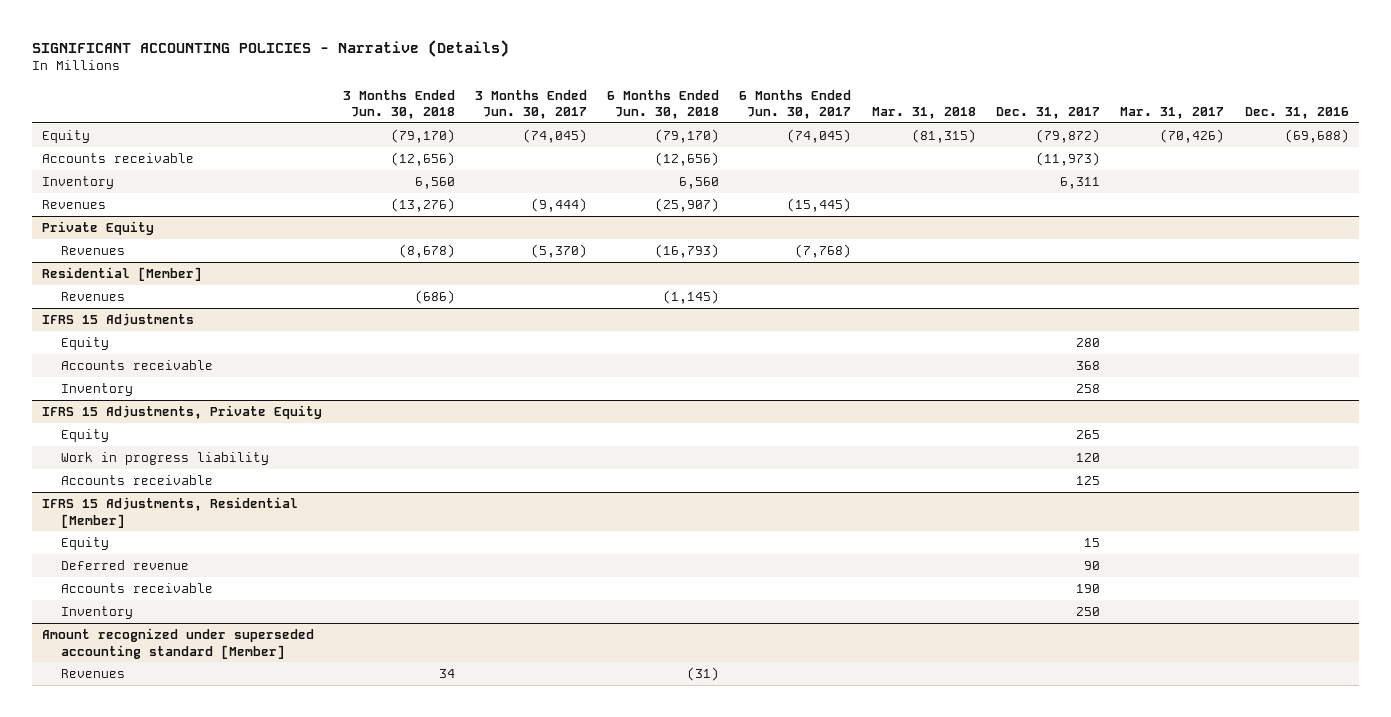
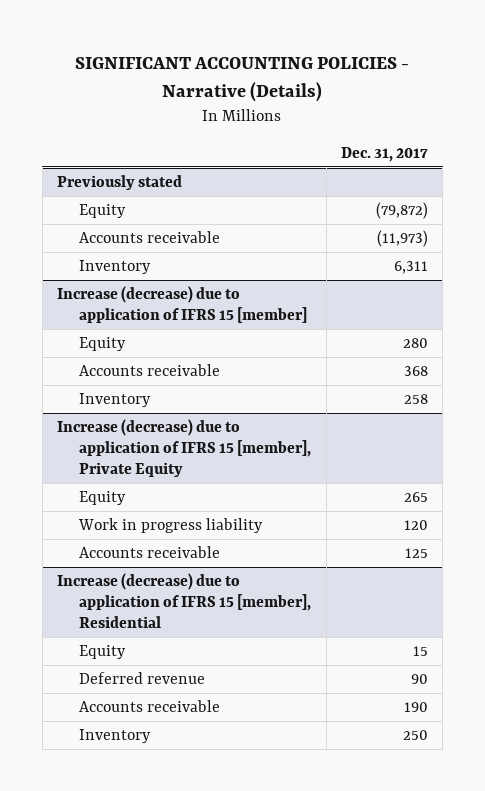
[342,89,455,120] 3 Months Ended Jun. 30, 2018 -> none
[474,89,587,120] 3 Months Ended Jun. 30, 2017 -> none
[607,89,720,120] 6 Months Ended Jun. 30, 2018 -> none
[739,89,852,120] 6 Months Ended Jun. 30, 2017 -> none
[871,107,976,120] Mar. 31, 2018 -> none
[1120,107,1225,120] Mar. 31, 2017 -> none
[1244,107,1349,120] Dec. 31, 2016 -> none
none -> [56,175,182,191] Previously stated
[42,199,107,209] Revenues -> none
[42,220,155,235] Private Equity -> none
[61,245,126,255] Revenues -> none
[42,266,203,281] Residential [Member] -> none
[61,291,126,301] Revenues -> none
[42,312,195,326] IFRS 15 Adjustments -> [56,286,308,324] Increase (decrease) due to application of IFRS 15 [member]
[42,404,323,419] IFRS 15 Adjustments, Private Equity -> none
none -> [56,419,312,477] Increase (decrease) due to application of IFRS 15 [member], Private Equity
[42,496,299,528] IFRS 15 Adjustments, Residential [Member] -> none
none -> [56,573,312,628] Increase (decrease) due to application of IFRS 15 [member], Residential
[42,627,315,659] Amount recognized under superseded accounting standard [Member] -> none
[61,668,126,678] Revenues -> none

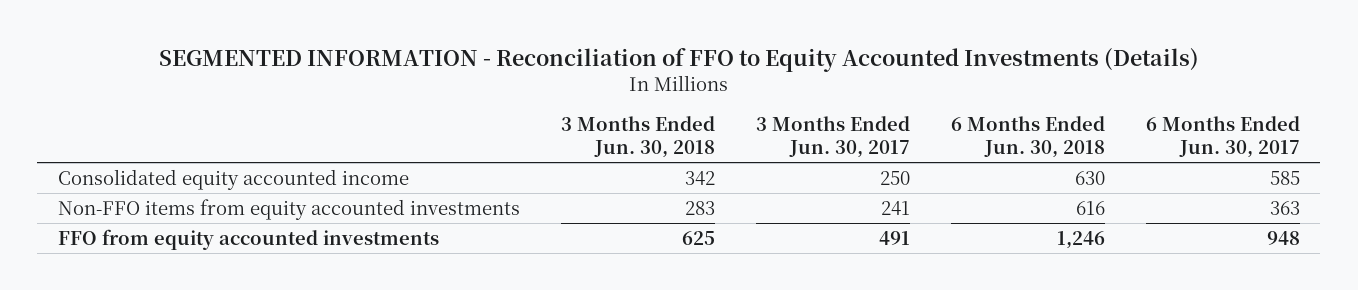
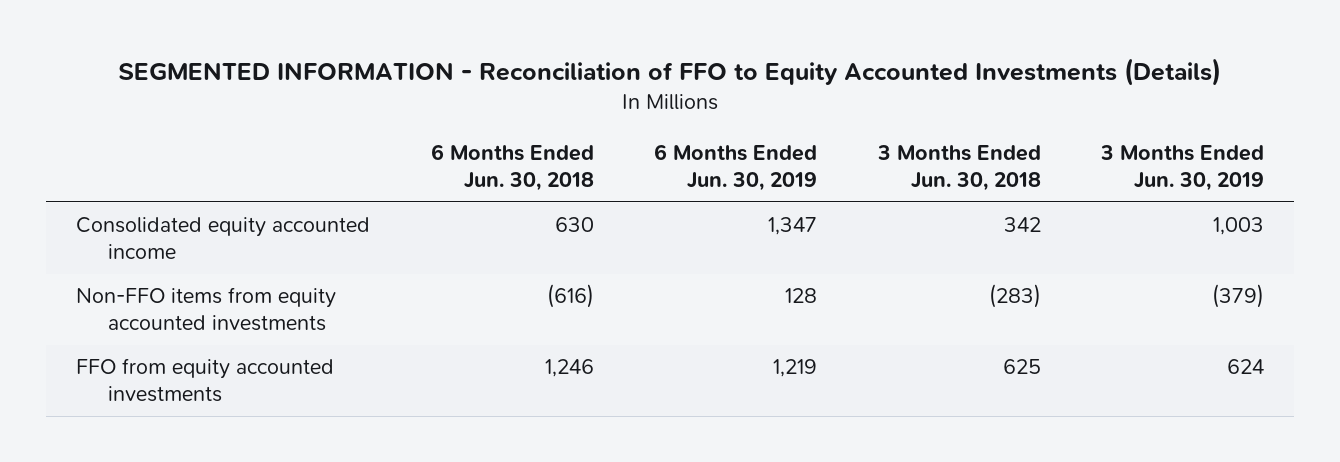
[755,116,910,159] 3 Months Ended Jun. 30, 2017 -> none
[1145,116,1300,159] 6 Months Ended Jun. 30, 2017 -> none
none -> [654,143,818,192] 6 Months Ended Jun. 30, 2019
none -> [1100,144,1265,192] 3 Months Ended Jun. 30, 2019
[684,200,715,215] 283 -> [988,284,1041,309] (283)
[1075,200,1105,215] 616 -> [546,284,594,309] (616)

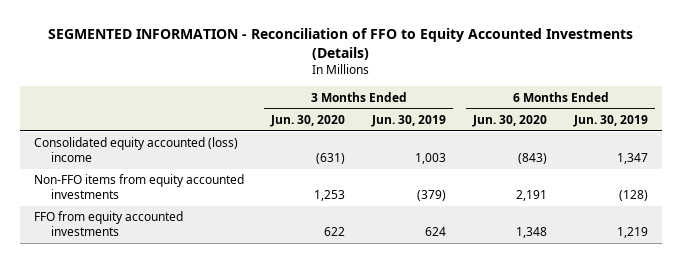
[430,143,594,192] 6 Months Ended Jun. 30, 2018 -> none
[876,144,1041,192] 3 Months Ended Jun. 30, 2018 -> none
none -> [270,115,346,128] Jun. 30, 2020
none -> [472,115,548,128] Jun. 30, 2020
[76,217,371,260] Consolidated equity accounted income -> [33,137,238,163] Consolidated equity accounted (loss) income
[785,288,818,304] 128 -> [619,190,649,202] (128)

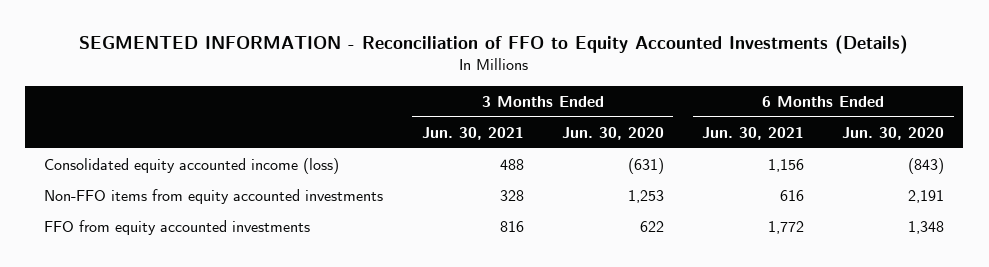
[371,115,447,128] Jun. 30, 2019 -> none
[573,115,649,128] Jun. 30, 2019 -> none
none -> [421,126,524,140] Jun. 30, 2021
none -> [702,126,805,140] Jun. 30, 2021
[33,137,238,163] Consolidated equity accounted (loss) income -> [44,157,340,174] Consolidated equity accounted income (loss)

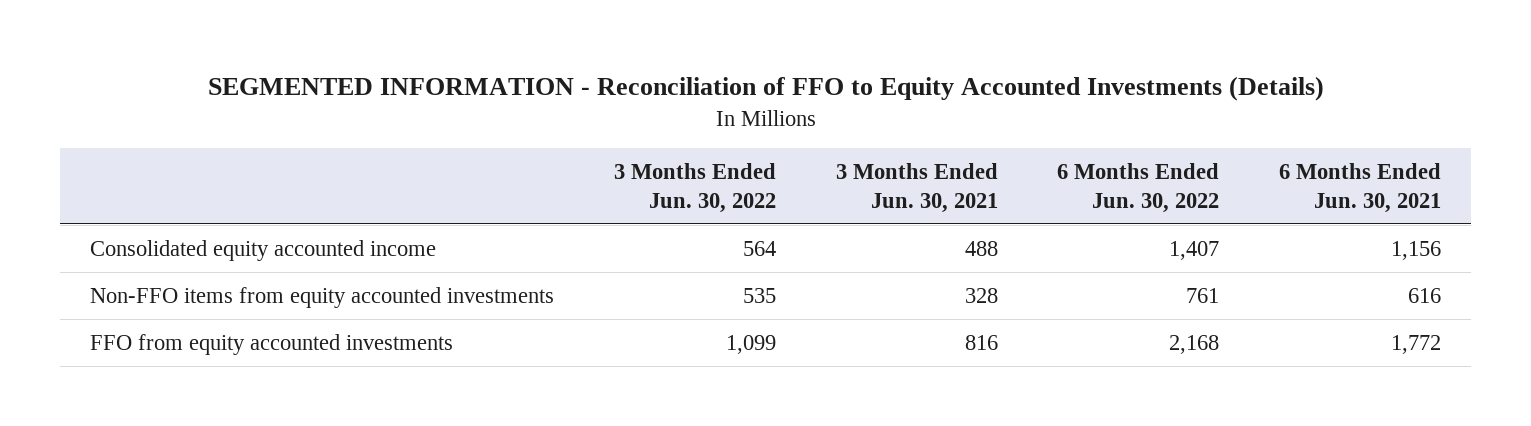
[561,126,664,140] Jun. 30, 2020 -> none
[842,126,945,140] Jun. 30, 2020 -> none
none -> [613,162,776,213] 3 Months Ended Jun. 30, 2022
none -> [1057,162,1220,213] 6 Months Ended Jun. 30, 2022
[44,157,340,174] Consolidated equity accounted income (loss) -> [90,239,437,261] Consolidated equity accounted income

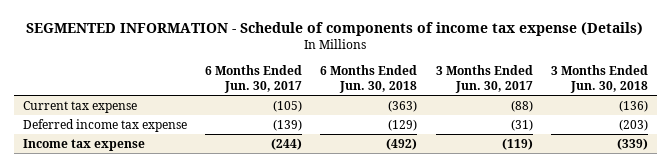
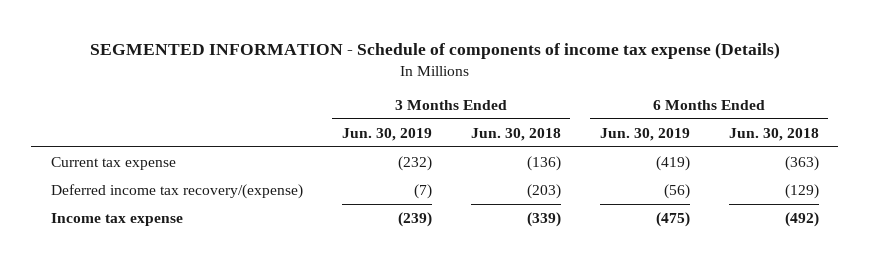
[205,65,303,94] 6 Months Ended Jun. 30, 2017 -> none
[435,65,533,94] 3 Months Ended Jun. 30, 2017 -> none
none -> [341,127,432,141] Jun. 30, 2019
none -> [599,127,690,141] Jun. 30, 2019
[23,119,188,133] Deferred income tax expense -> [50,183,303,199] Deferred income tax recovery/(expense)

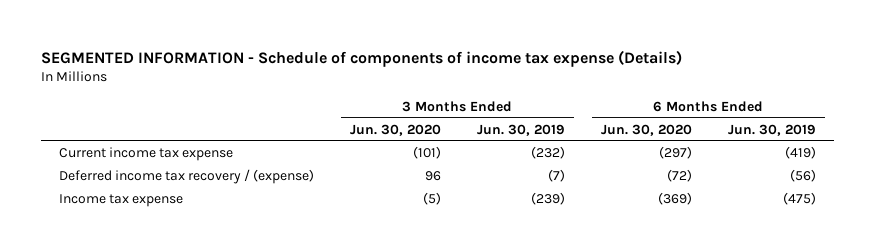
[470,127,561,141] Jun. 30, 2018 -> none
[728,127,819,141] Jun. 30, 2018 -> none
none -> [349,123,441,136] Jun. 30, 2020
none -> [600,123,692,136] Jun. 30, 2020
[50,156,176,170] Current tax expense -> [58,146,233,161] Current income tax expense
[50,183,303,199] Deferred income tax recovery/(expense) -> [58,168,314,184] Deferred income tax recovery / (expense)

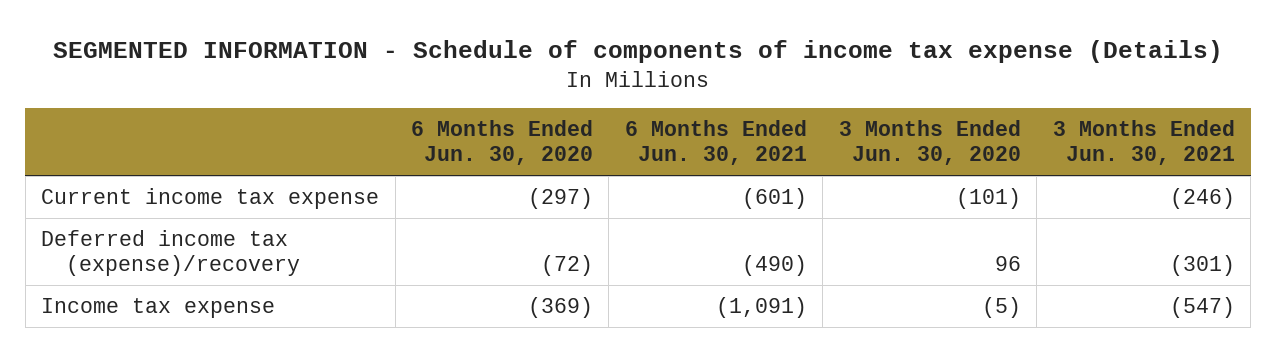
[476,123,565,136] Jun. 30, 2019 -> none
[727,123,816,136] Jun. 30, 2019 -> none
none -> [624,120,807,166] 6 Months Ended Jun. 30, 2021
none -> [1052,120,1235,166] 3 Months Ended Jun. 30, 2021
[58,168,314,184] Deferred income tax recovery / (expense) -> [41,229,301,277] Deferred income tax (expense)/recovery

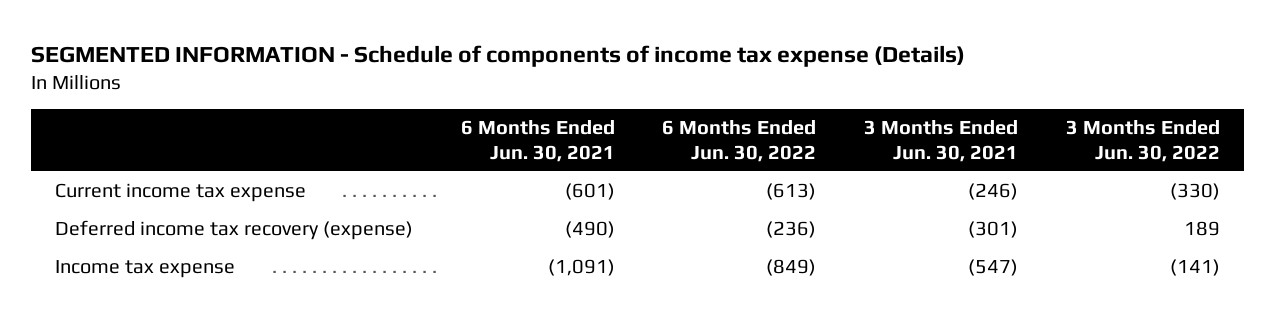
[411,120,594,166] 6 Months Ended Jun. 30, 2020 -> none
[838,120,1021,166] 3 Months Ended Jun. 30, 2020 -> none
none -> [662,120,817,162] 6 Months Ended Jun. 30, 2022
none -> [1065,120,1220,162] 3 Months Ended Jun. 30, 2022
[41,229,301,277] Deferred income tax (expense)/recovery -> [54,220,413,241] Deferred income tax recovery (expense)

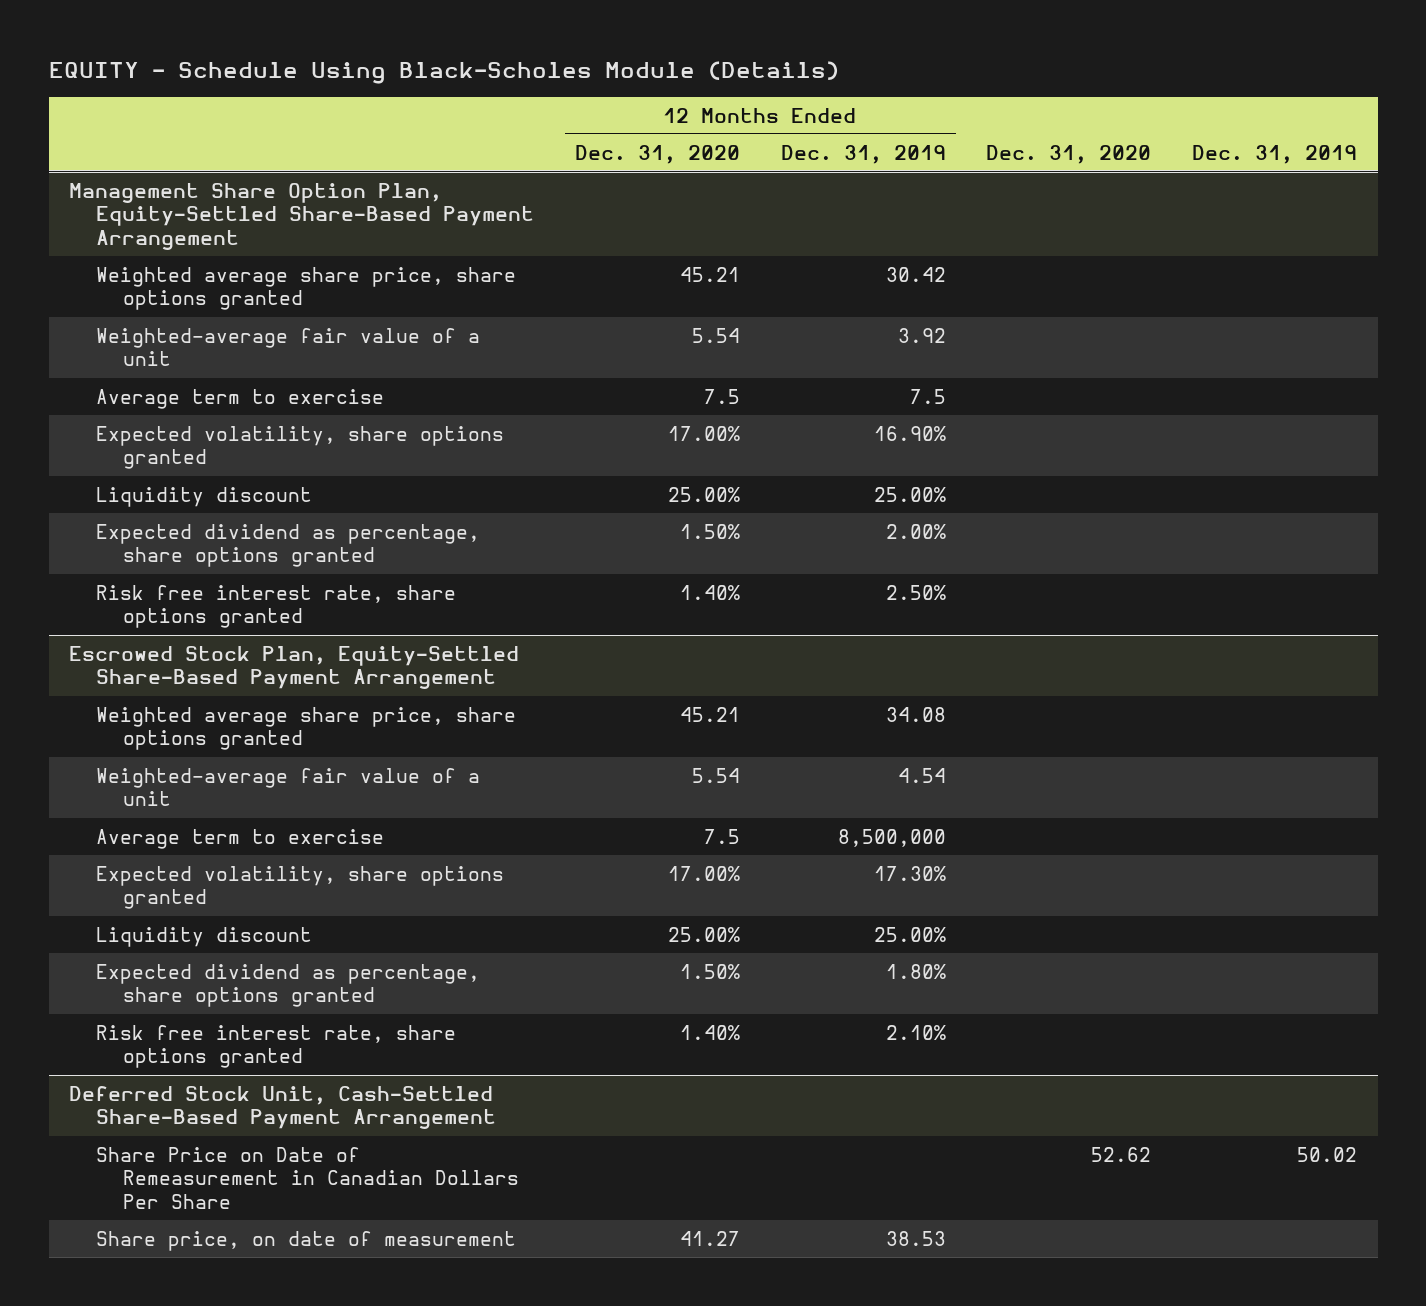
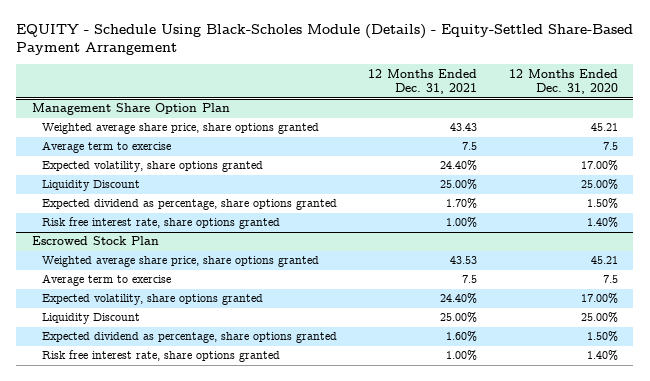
[48,61,839,85] EQUITY - Schedule Using Black-Scholes Module (Details) -> [16,24,634,56] EQUITY - Schedule Using Black-Scholes Module (Details) - Equity-Settled Share-Based Payment Arrangement
[780,144,946,164] Dec. 31, 2019 -> none
[986,144,1152,164] Dec. 31, 2020 -> none
[1192,144,1358,164] Dec. 31, 2019 -> none
none -> [368,68,478,95] 12 Months Ended Dec. 31, 2021
[69,182,534,251] Management Share Option Plan, Equity-Settled Share-Based Payment Arrangement -> none
none -> [31,103,230,116] Management Share Option Plan
[95,327,480,367] Weighted-average fair value of a unit -> none
[95,486,312,507] Liquidity discount -> [41,180,140,192] Liquidity Discount
[69,645,520,690] Escrowed Stock Plan, Equity-Settled Share-Based Payment Arrangement -> none
none -> [31,236,159,246] Escrowed Stock Plan
[95,767,480,807] Weighted-average fair value of a unit -> none
[95,926,312,947] Liquidity discount -> [41,313,140,325] Liquidity Discount
[69,1085,496,1130] Deferred Stock Unit, Cash-Settled Share-Based Payment Arrangement -> none
[95,1146,519,1210] Share Price on Date of Remeasurement in Canadian Dollars Per Share -> none
[95,1230,516,1251] Share price, on date of measurement -> none

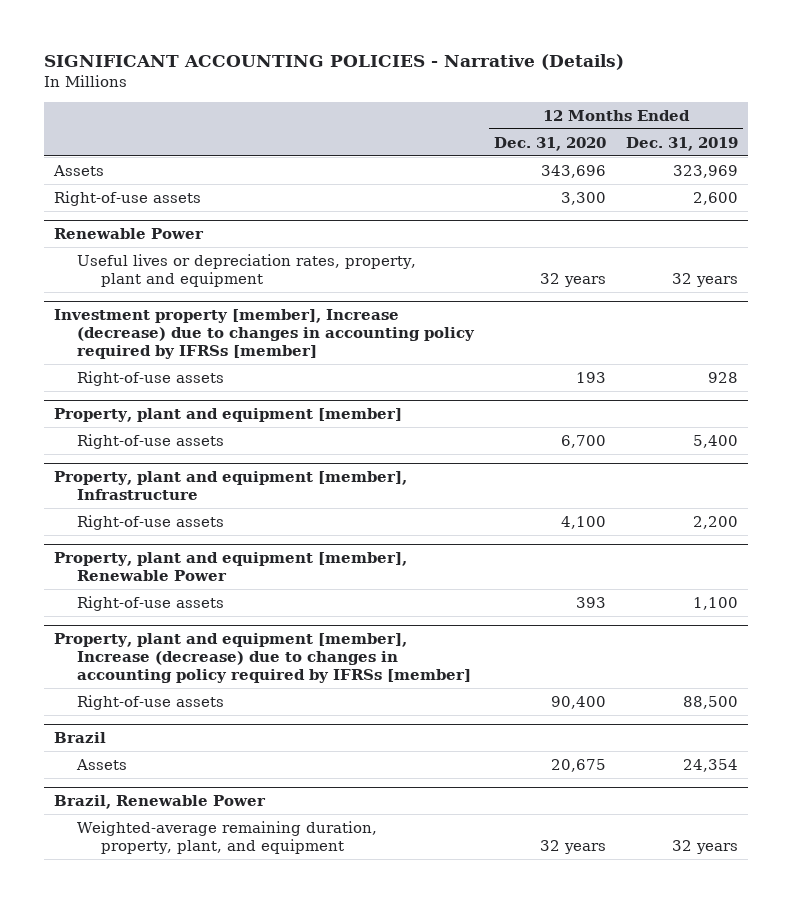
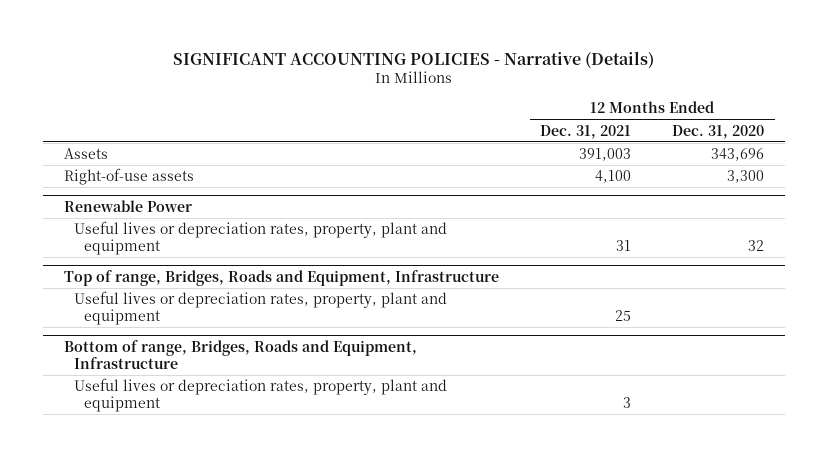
[626,136,739,151] Dec. 31, 2019 -> none
none -> [539,124,631,139] Dec. 31, 2021
[53,308,476,360] Investment property [member], Increase (decrease) due to changes in accounting policy required by IFRSs [member] -> none
[77,370,225,386] Right-of-use assets -> none
[53,407,402,422] Property, plant and equipment [member] -> none
[77,433,225,449] Right-of-use assets -> none
[53,470,407,501] Property, plant and equipment [member], Infrastructure -> none
[77,514,225,530] Right-of-use assets -> none
[53,551,407,582] Property, plant and equipment [member], Renewable Power -> none
[77,595,225,611] Right-of-use assets -> none
[53,632,472,684] Property, plant and equipment [member], Increase (decrease) due to changes in accounting policy required by IFRSs [member] -> none
[77,694,225,710] Right-of-use assets -> none
[53,731,106,743] Brazil -> none
[76,758,128,770] Assets -> none
[53,794,266,809] Brazil, Renewable Power -> none
[77,820,378,854] Weighted-average remaining duration, property, plant, and equipment -> none
[540,272,607,287] 32 years -> [748,240,765,252] 32
none -> [63,269,499,286] Top of range, Bridges, Roads and Equipment, Infrastructure
none -> [74,291,448,326] Useful lives or depreciation rates, property, plant and equipment
none -> [63,339,417,369] Bottom of range, Bridges, Roads and Equipment, Infrastructure
none -> [74,378,448,413] Useful lives or depreciation rates, property, plant and equipment

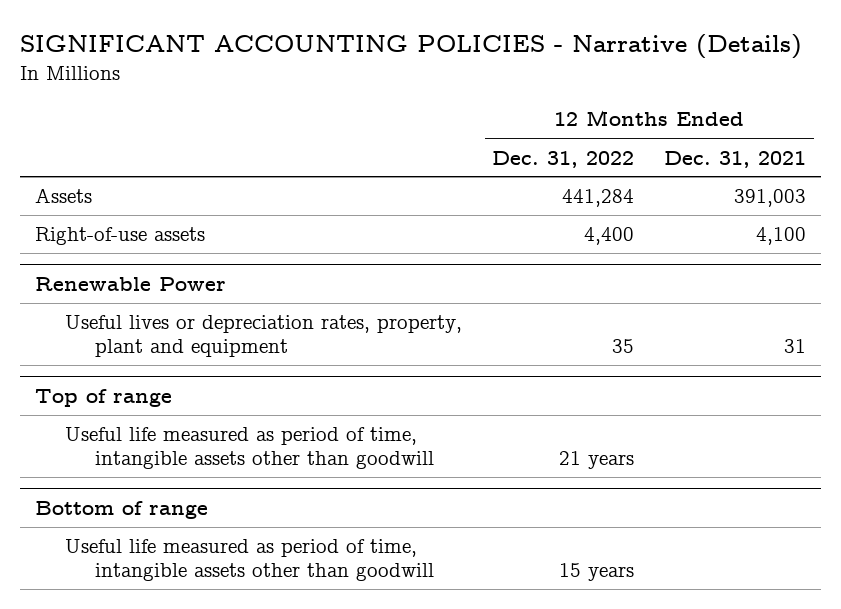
[672,124,765,139] Dec. 31, 2020 -> none
none -> [492,150,635,168] Dec. 31, 2022
[63,269,499,286] Top of range, Bridges, Roads and Equipment, Infrastructure -> none
[74,291,448,326] Useful lives or depreciation rates, property, plant and equipment -> none
[63,339,417,369] Bottom of range, Bridges, Roads and Equipment, Infrastructure -> none
[74,378,448,413] Useful lives or depreciation rates, property, plant and equipment -> none
none -> [34,389,172,408] Top of range
none -> [65,427,435,469] Useful life measured as period of time, intangible assets other than goodwill
none -> [34,501,208,520] Bottom of range
none -> [65,539,435,581] Useful life measured as period of time, intangible assets other than goodwill

